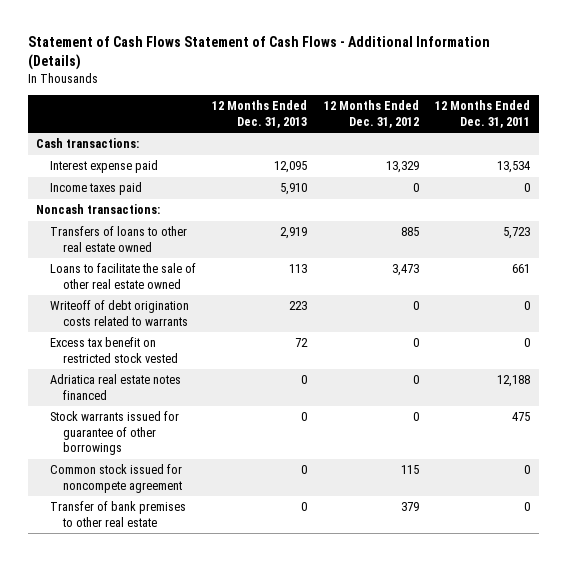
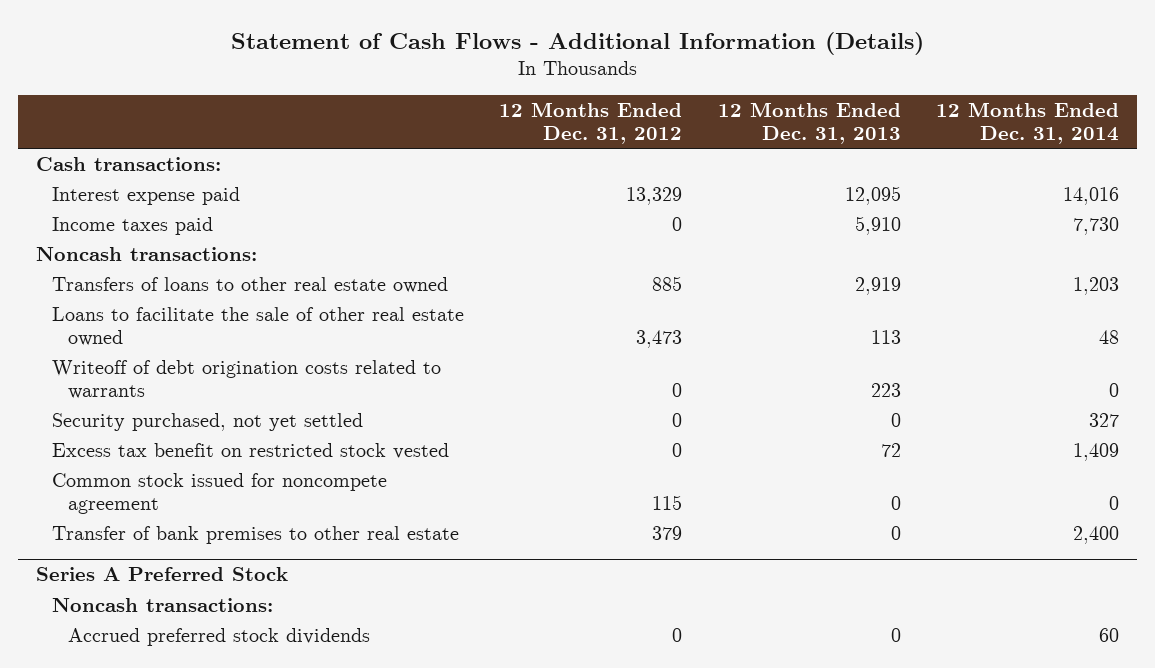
[28,36,491,71] Statement of Cash Flows Statement of Cash Flows - Additional Information (Details) -> [230,31,924,55] Statement of Cash Flows - Additional Information (Details)
[435,100,531,128] 12 Months Ended Dec. 31, 2011 -> none
none -> [936,101,1120,144] 12 Months Ended Dec. 31, 2014
none -> [52,412,364,431] Security purchased, not yet settled
[49,374,181,400] Adriatica real estate notes financed -> none
[49,411,179,456] Stock warrants issued for guarantee of other borrowings -> none
none -> [35,567,288,582] Series A Preferred Stock
none -> [52,597,274,612] Noncash transactions:
none -> [68,627,371,646] Accrued preferred stock dividends

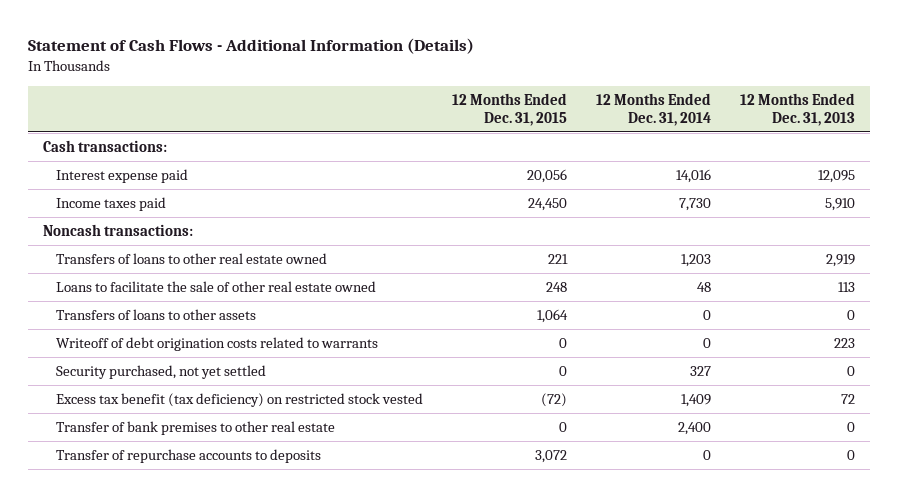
[499,101,683,144] 12 Months Ended Dec. 31, 2012 -> none
none -> [452,93,568,126] 12 Months Ended Dec. 31, 2015
none -> [56,309,257,321] Transfers of loans to other assets
[52,472,388,514] Common stock issued for noncompete agreement -> none
[52,442,450,459] Excess tax benefit on restricted stock vested -> [56,393,424,408] Excess tax benefit (tax deficiency) on restricted stock vested
[35,567,288,582] Series A Preferred Stock -> none
[52,597,274,612] Noncash transactions: -> none
[68,627,371,646] Accrued preferred stock dividends -> none
none -> [56,449,322,464] Transfer of repurchase accounts to deposits

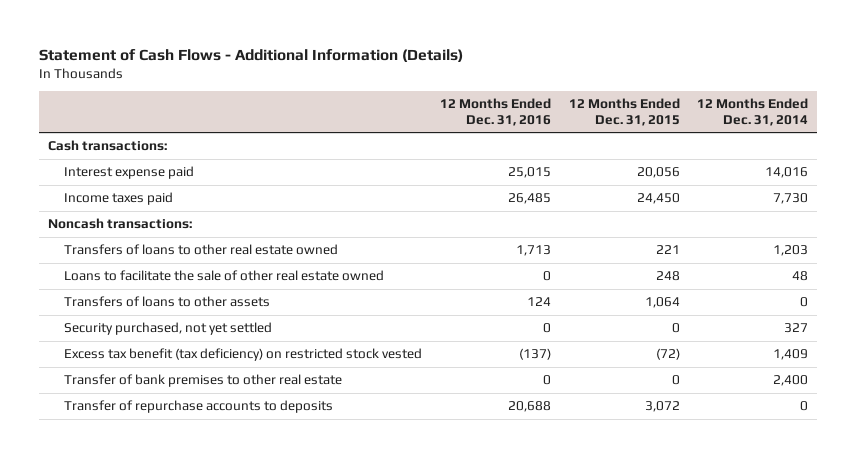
[740,93,856,126] 12 Months Ended Dec. 31, 2013 -> none
none -> [439,98,551,126] 12 Months Ended Dec. 31, 2016
[56,337,379,352] Writeoff of debt origination costs related to warrants -> none

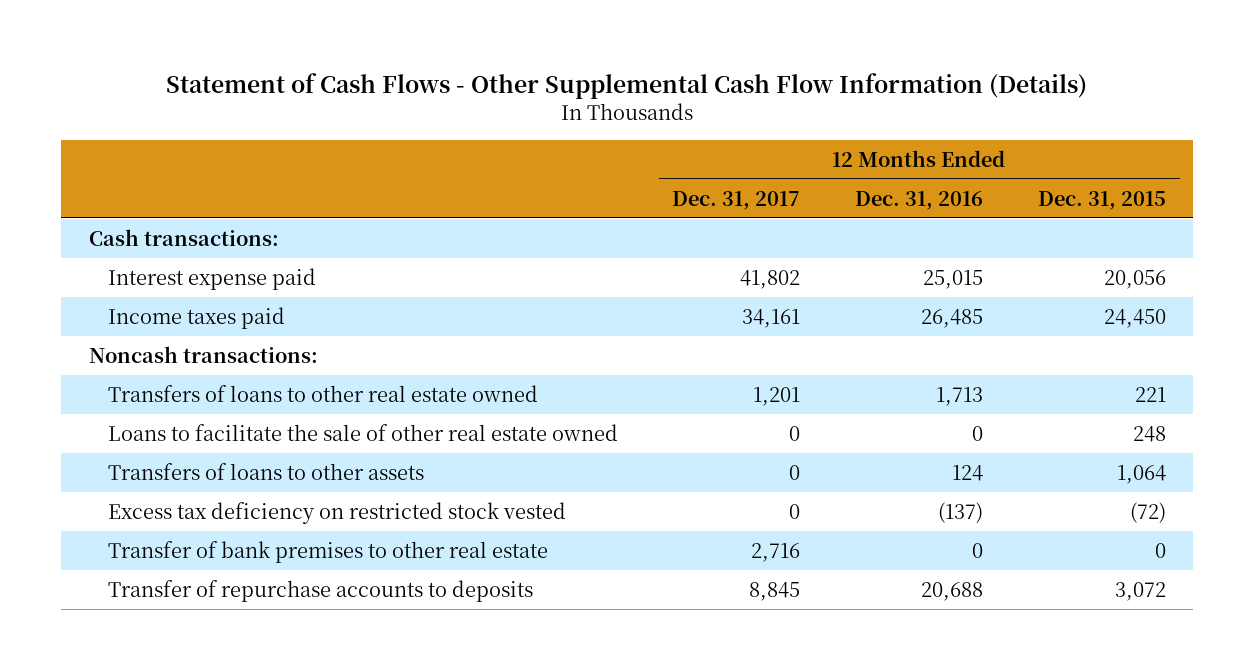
[38,48,463,62] Statement of Cash Flows - Additional Information (Details) -> [166,72,1088,99] Statement of Cash Flows - Other Supplemental Cash Flow Information (Details)
[697,98,809,126] 12 Months Ended Dec. 31, 2014 -> none
none -> [672,190,801,210] Dec. 31, 2017
[63,322,272,336] Security purchased, not yet settled -> none
[63,348,422,362] Excess tax benefit (tax deficiency) on restricted stock vested -> [107,501,566,524] Excess tax deficiency on restricted stock vested

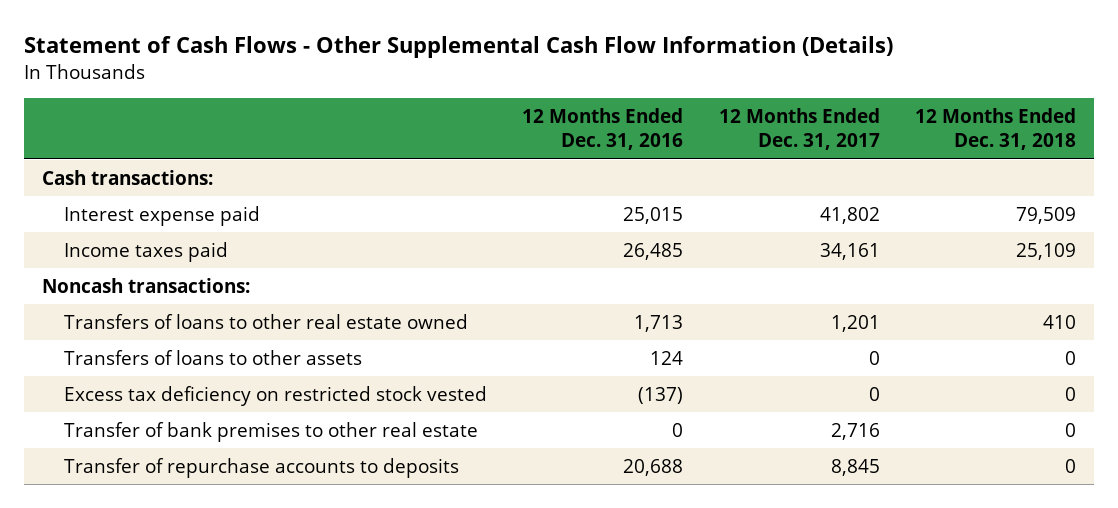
[1037,190,1166,210] Dec. 31, 2015 -> none
none -> [915,107,1077,151] 12 Months Ended Dec. 31, 2018
[107,423,618,441] Loans to facilitate the sale of other real estate owned -> none

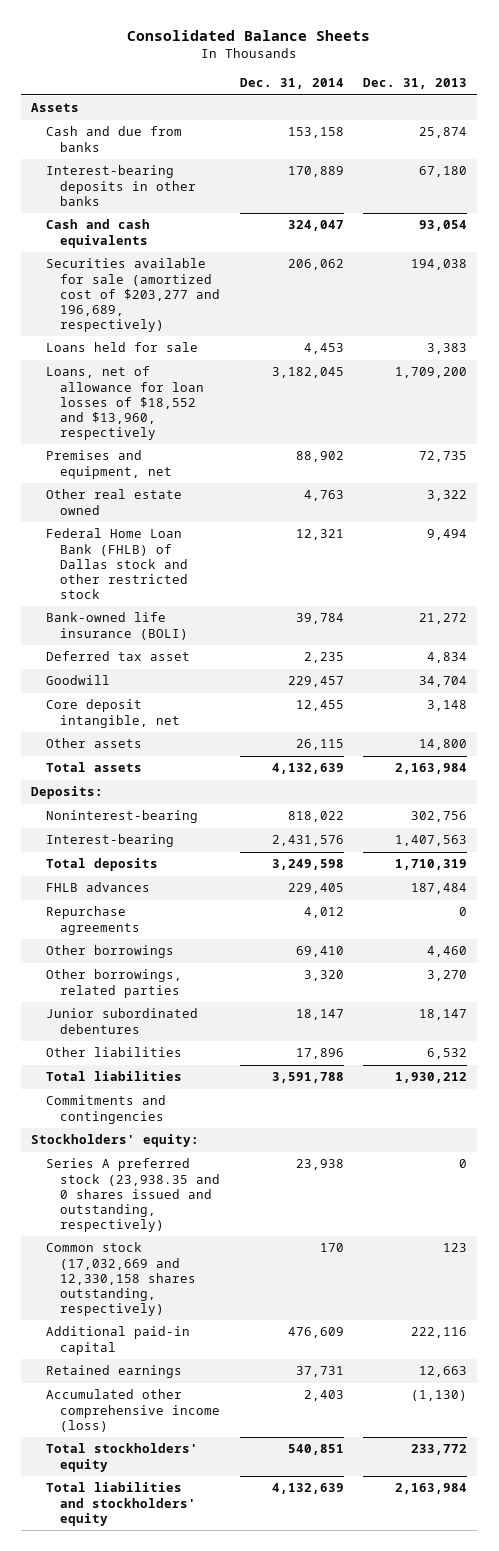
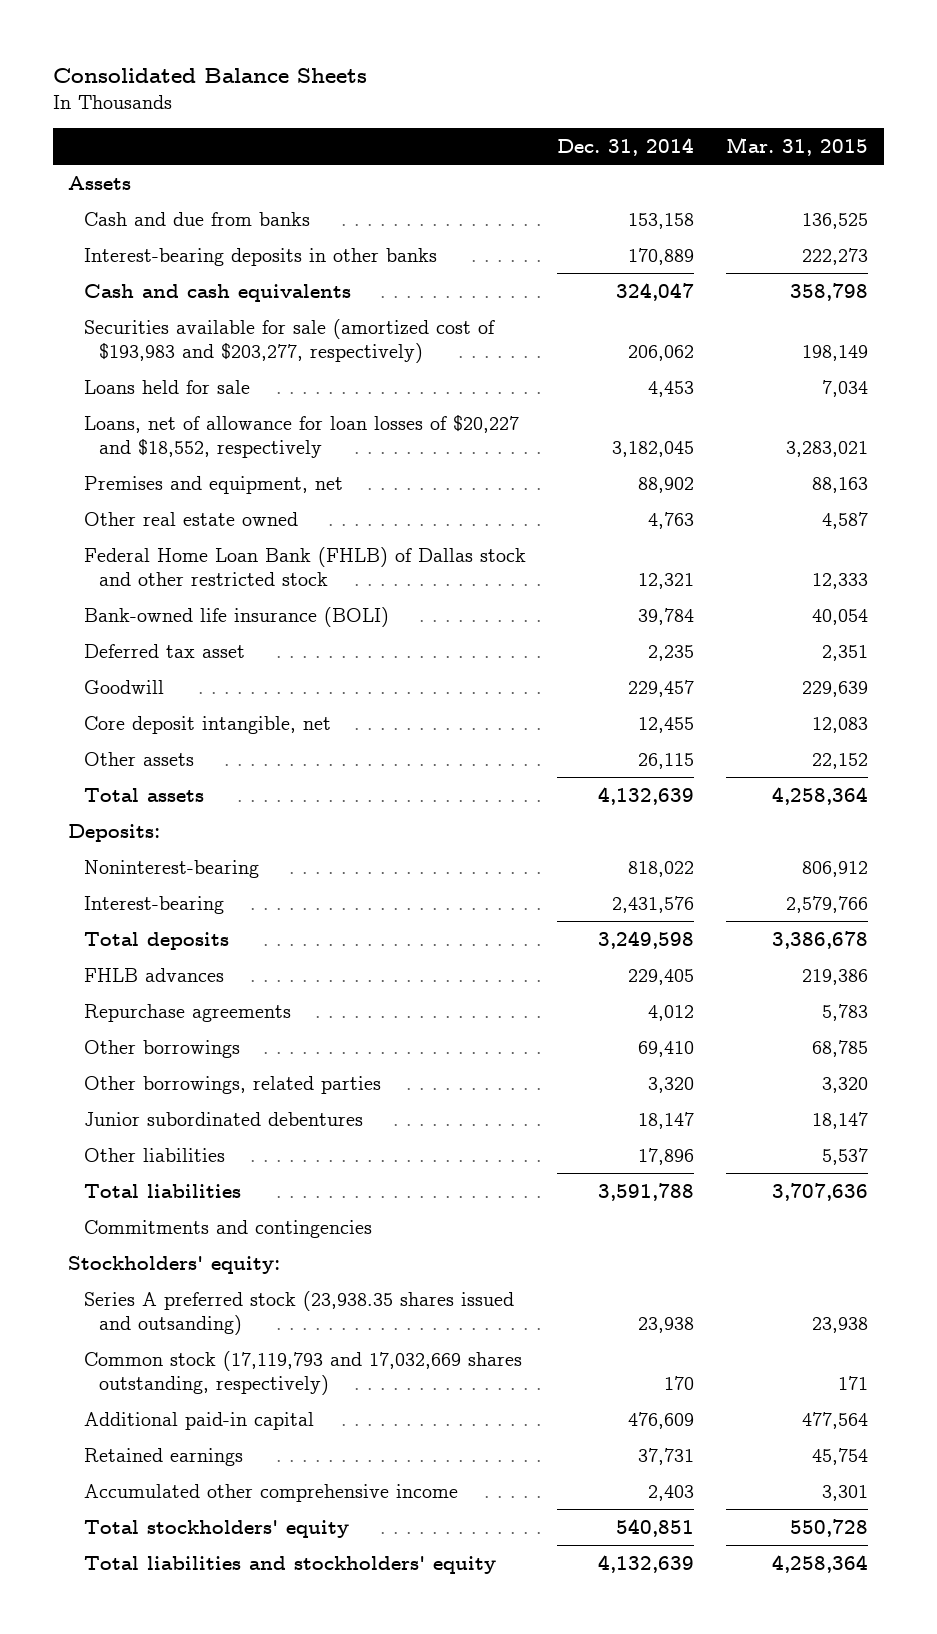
[363,78,468,90] Dec. 31, 2013 -> none
none -> [726,136,869,156] Mar. 31, 2015
[45,258,221,332] Securities available for sale (amortized cost of $203,277 and 196,689, respectively) -> [83,318,495,364] Securities available for sale (amortized cost of $193,983 and $203,277, respectively)
[45,366,205,440] Loans, net of allowance for loan losses of $18,552 and $13,960, respectively -> [83,414,519,459] Loans, net of allowance for loan losses of $20,227 and $18,552, respectively
[45,1158,221,1232] Series A preferred stock (23,938.35 and 0 shares issued and outstanding, respectively) -> [83,1290,514,1336] Series A preferred stock (23,938.35 shares issued and outsanding)
[45,1242,197,1316] Common stock (17,032,669 and 12,330,158 shares outstanding, respectively) -> [83,1350,522,1396] Common stock (17,119,793 and 17,032,669 shares outstanding, respectively)
[45,1389,221,1432] Accumulated other comprehensive income (loss) -> [83,1483,458,1502] Accumulated other comprehensive income

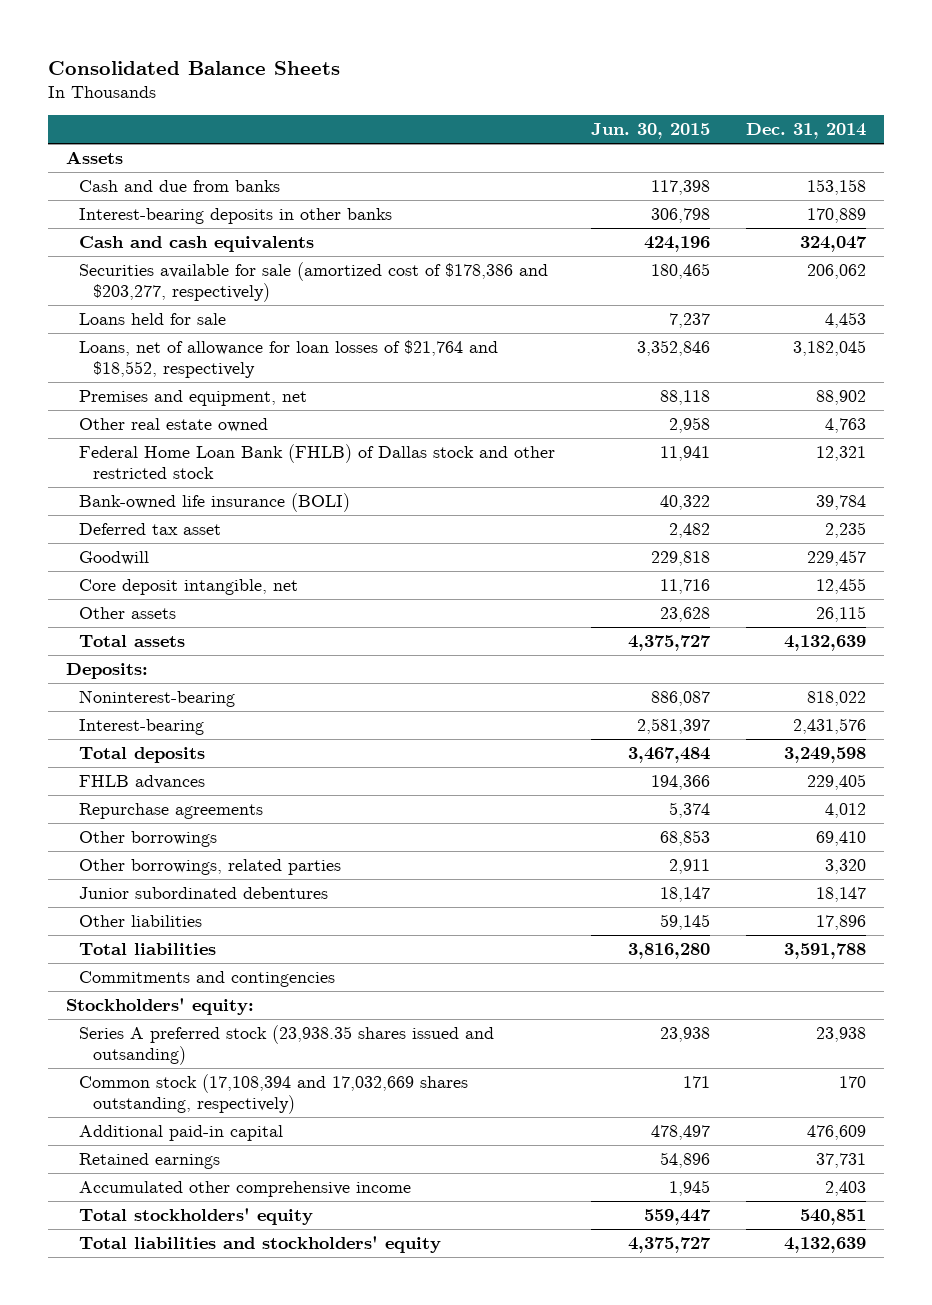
[726,136,869,156] Mar. 31, 2015 -> none
none -> [591,123,711,140] Jun. 30, 2015
[83,318,495,364] Securities available for sale (amortized cost of $193,983 and $203,277, respectively) -> [79,261,549,303] Securities available for sale (amortized cost of $178,386 and $203,277, respectively)
[83,414,519,459] Loans, net of allowance for loan losses of $20,227 and $18,552, respectively -> [79,339,499,379] Loans, net of allowance for loan losses of $21,764 and $18,552, respectively
[83,1350,522,1396] Common stock (17,119,793 and 17,032,669 shares outstanding, respectively) -> [79,1073,469,1115] Common stock (17,108,394 and 17,032,669 shares outstanding, respectively)

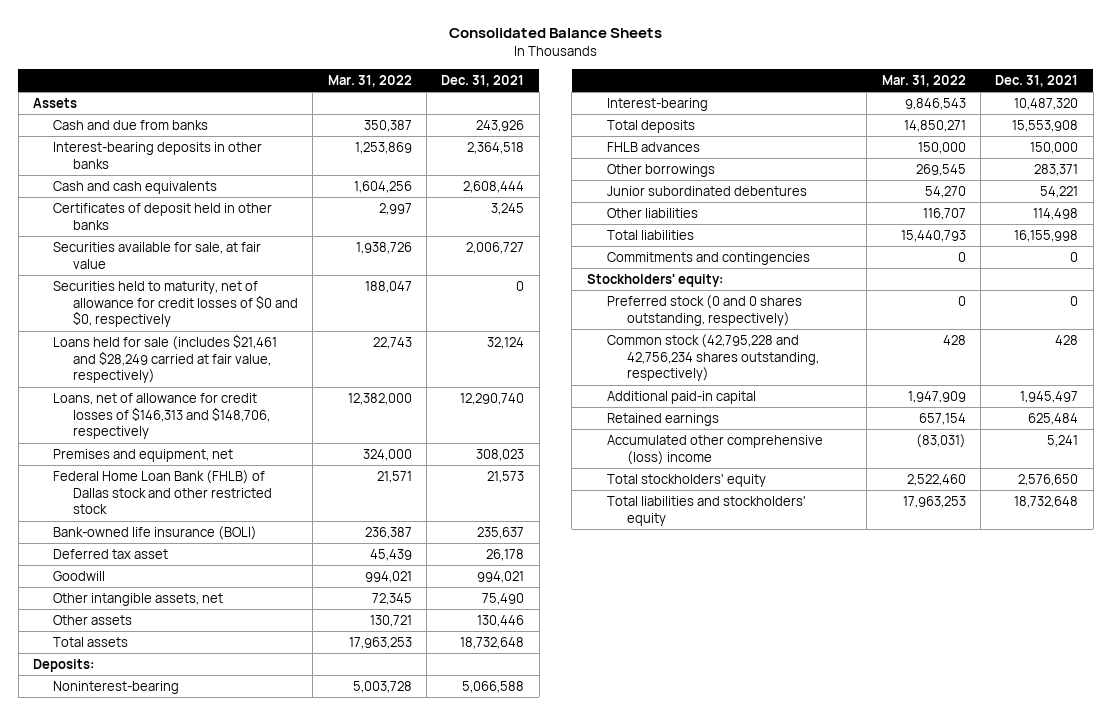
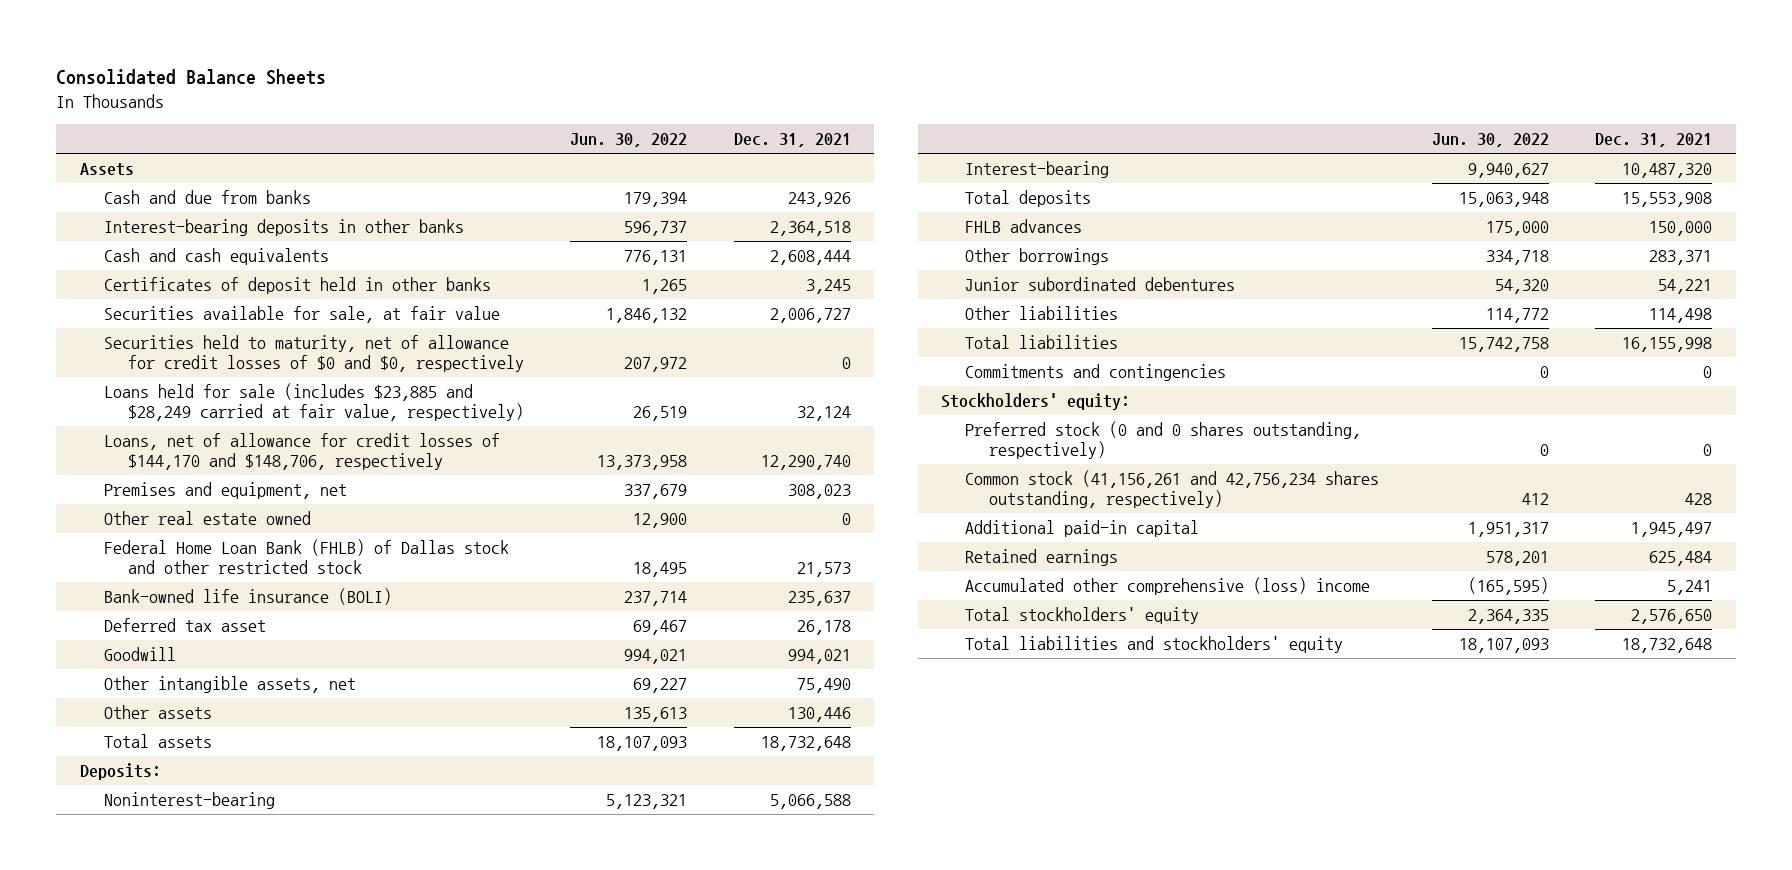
[327,74,412,87] Mar. 31, 2022 -> none
none -> [570,133,688,148] Jun. 30, 2022
[52,333,277,384] Loans held for sale (includes $21,461 and $28,249 carried at fair value, respectively) -> [103,383,524,422] Loans held for sale (includes $23,885 and $28,249 carried at fair value, respectively)
[52,392,270,440] Loans, net of allowance for credit losses of $146,313 and $148,706, respectively -> [103,433,500,471] Loans, net of allowance for credit losses of $144,170 and $148,706, respectively
none -> [103,511,311,526] Other real estate owned
[606,333,819,382] Common stock (42,795,228 and 42,756,234 shares outstanding, respectively) -> [965,470,1380,509] Common stock (41,156,261 and 42,756,234 shares outstanding, respectively)

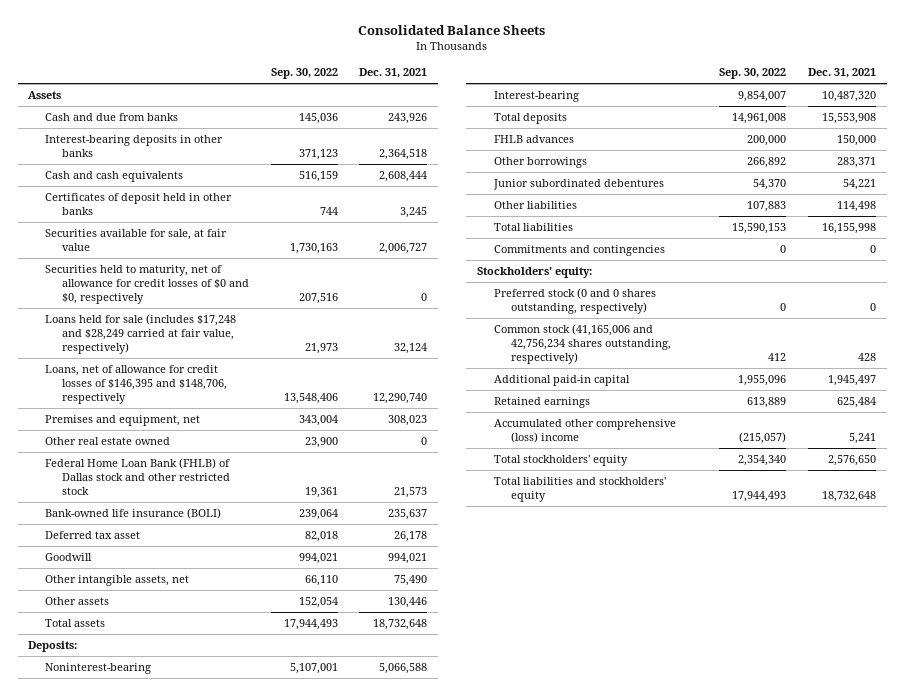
[570,133,688,148] Jun. 30, 2022 -> none
none -> [270,68,338,80] Sep. 30, 2022
[103,383,524,422] Loans held for sale (includes $23,885 and $28,249 carried at fair value, respectively) -> [45,313,237,354] Loans held for sale (includes $17,248 and $28,249 carried at fair value, respectively)
[103,433,500,471] Loans, net of allowance for credit losses of $144,170 and $148,706, respectively -> [45,364,228,404] Loans, net of allowance for credit losses of $146,395 and $148,706, respectively
[965,470,1380,509] Common stock (41,156,261 and 42,756,234 shares outstanding, respectively) -> [493,323,671,364] Common stock (41,165,006 and 42,756,234 shares outstanding, respectively)

